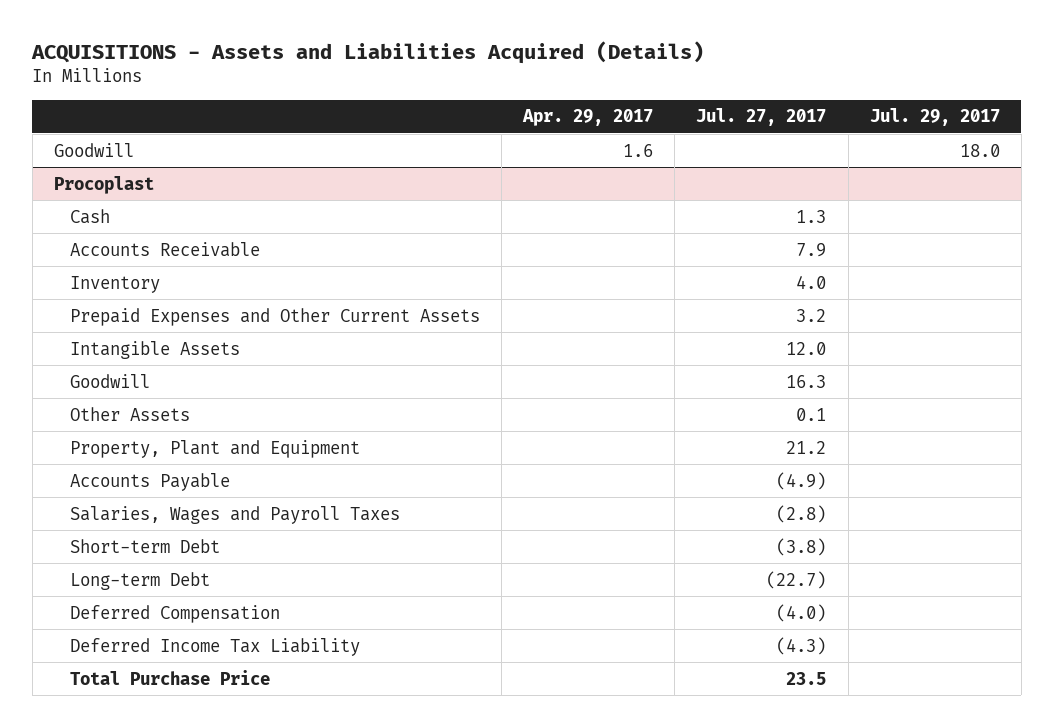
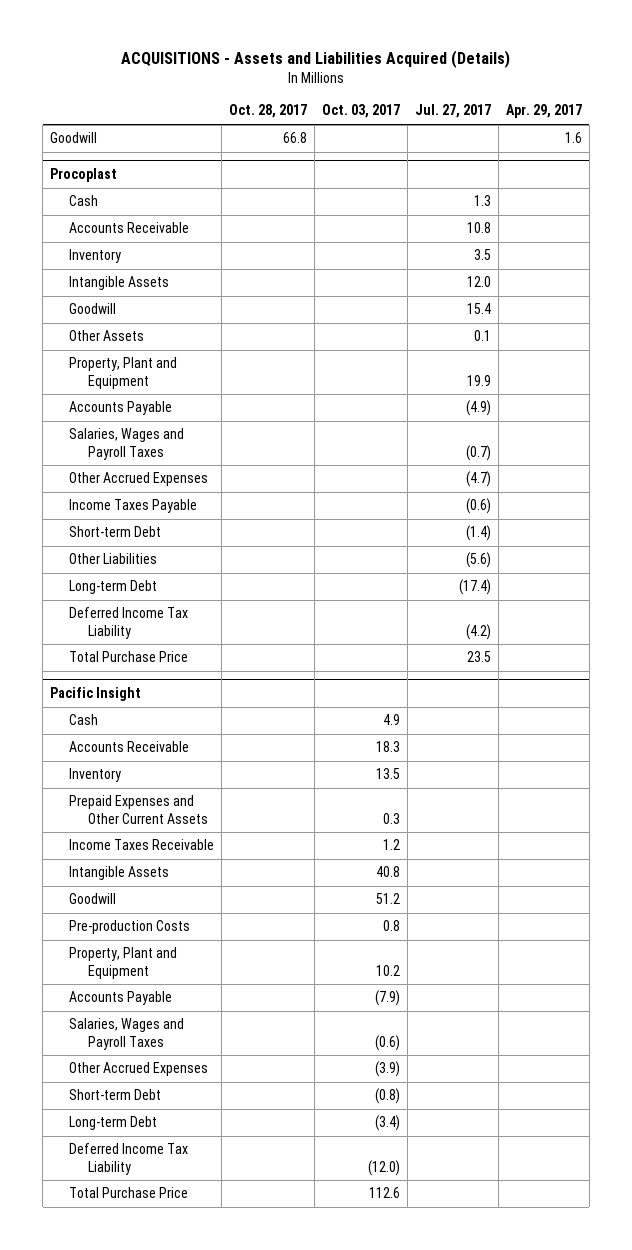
[869,108,1000,127] Jul. 29, 2017 -> none
none -> [229,104,308,119] Oct. 28, 2017
none -> [322,104,401,119] Oct. 03, 2017
[70,307,481,326] Prepaid Expenses and Other Current Assets -> none
[796,242,827,257] 7.9 -> [467,222,492,234] 10.8
[796,274,827,289] 4.0 -> [474,249,492,261] 3.5
[786,374,827,388] 16.3 -> [467,303,492,315] 15.4
[786,440,827,454] 21.2 -> [467,374,492,386] 19.9
[70,604,281,623] Deferred Compensation -> none
[776,504,827,523] (2.8) -> [466,444,492,461] (0.7)
none -> [69,472,209,487] Other Accrued Expenses
none -> [69,499,198,514] Income Taxes Payable
[776,537,827,556] (3.8) -> [466,525,492,542] (1.4)
none -> [69,553,158,565] Other Liabilities
[766,570,827,589] (22.7) -> [459,579,492,596] (17.4)
[776,636,827,655] (4.3) -> [466,623,492,640] (4.2)
none -> [50,686,142,701] Pacific Insight
none -> [69,714,99,726] Cash
none -> [69,741,190,753] Accounts Receivable
none -> [69,768,122,783] Inventory
none -> [69,795,209,824] Prepaid Expenses and Other Current Assets
none -> [69,839,215,851] Income Taxes Receivable
none -> [69,866,170,881] Intangible Assets
none -> [69,893,117,905] Goodwill
none -> [69,920,191,935] Pre-production Costs
none -> [69,947,178,979] Property, Plant and Equipment
none -> [69,991,173,1006] Accounts Payable
none -> [69,1018,185,1050] Salaries, Wages and Payroll Taxes
none -> [69,1062,209,1077] Other Accrued Expenses
none -> [69,1089,162,1101] Short-term Debt
none -> [69,1116,158,1131] Long-term Debt
none -> [69,1143,189,1175] Deferred Income Tax Liability
none -> [69,1187,189,1199] Total Purchase Price

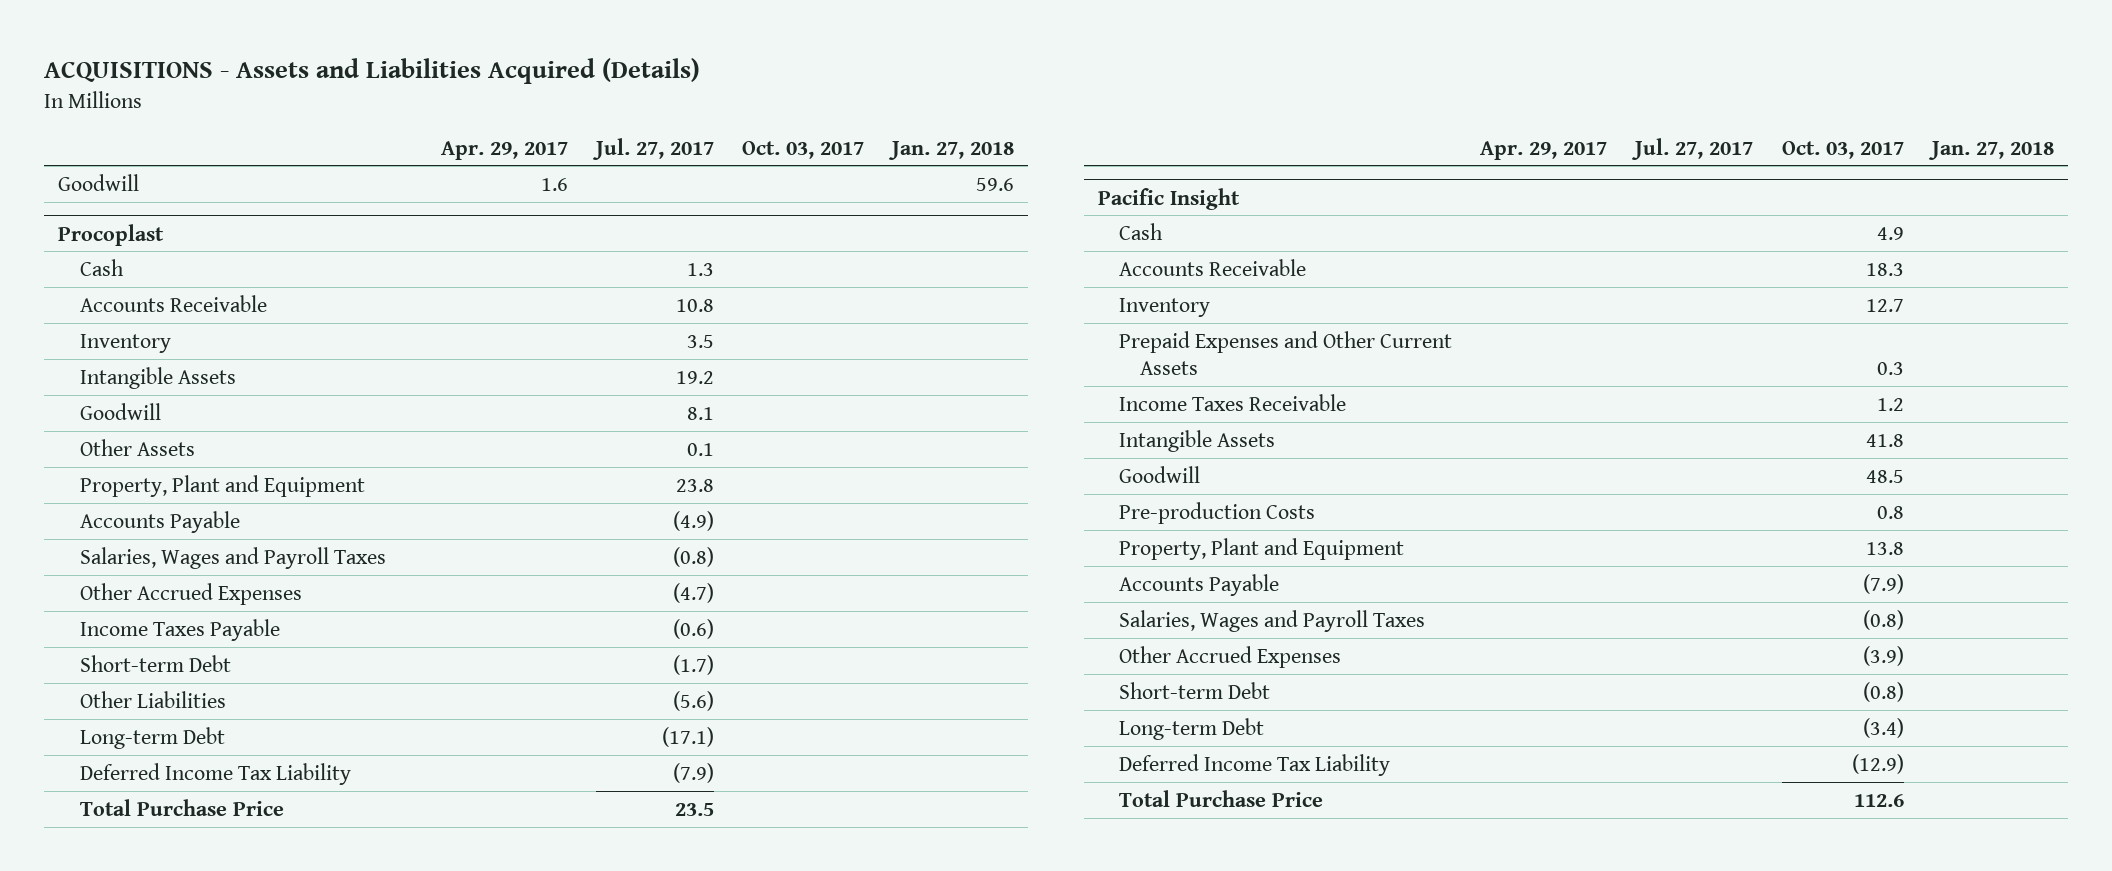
[229,104,308,119] Oct. 28, 2017 -> none
none -> [888,140,1015,160] Jan. 27, 2018
[467,276,492,288] 12.0 -> [675,370,714,384] 19.2
[467,303,492,315] 15.4 -> [686,406,714,420] 8.1
[467,374,492,386] 19.9 -> [675,478,714,492] 23.8
[466,444,492,461] (0.7) -> [672,546,714,567] (0.8)
[466,525,492,542] (1.4) -> [672,654,714,675] (1.7)
[459,579,492,596] (17.4) -> [661,726,714,747] (17.1)
[466,623,492,640] (4.2) -> [672,762,714,783] (7.9)
[376,768,401,780] 13.5 -> [1865,298,1904,312] 12.7
[376,866,401,878] 40.8 -> [1865,433,1904,447] 41.8
[376,893,401,905] 51.2 -> [1865,469,1904,483] 48.5
[376,964,401,976] 10.2 -> [1865,541,1904,555] 13.8
[375,1034,401,1051] (0.6) -> [1862,609,1904,630] (0.8)
[368,1159,401,1176] (12.0) -> [1851,753,1904,774] (12.9)

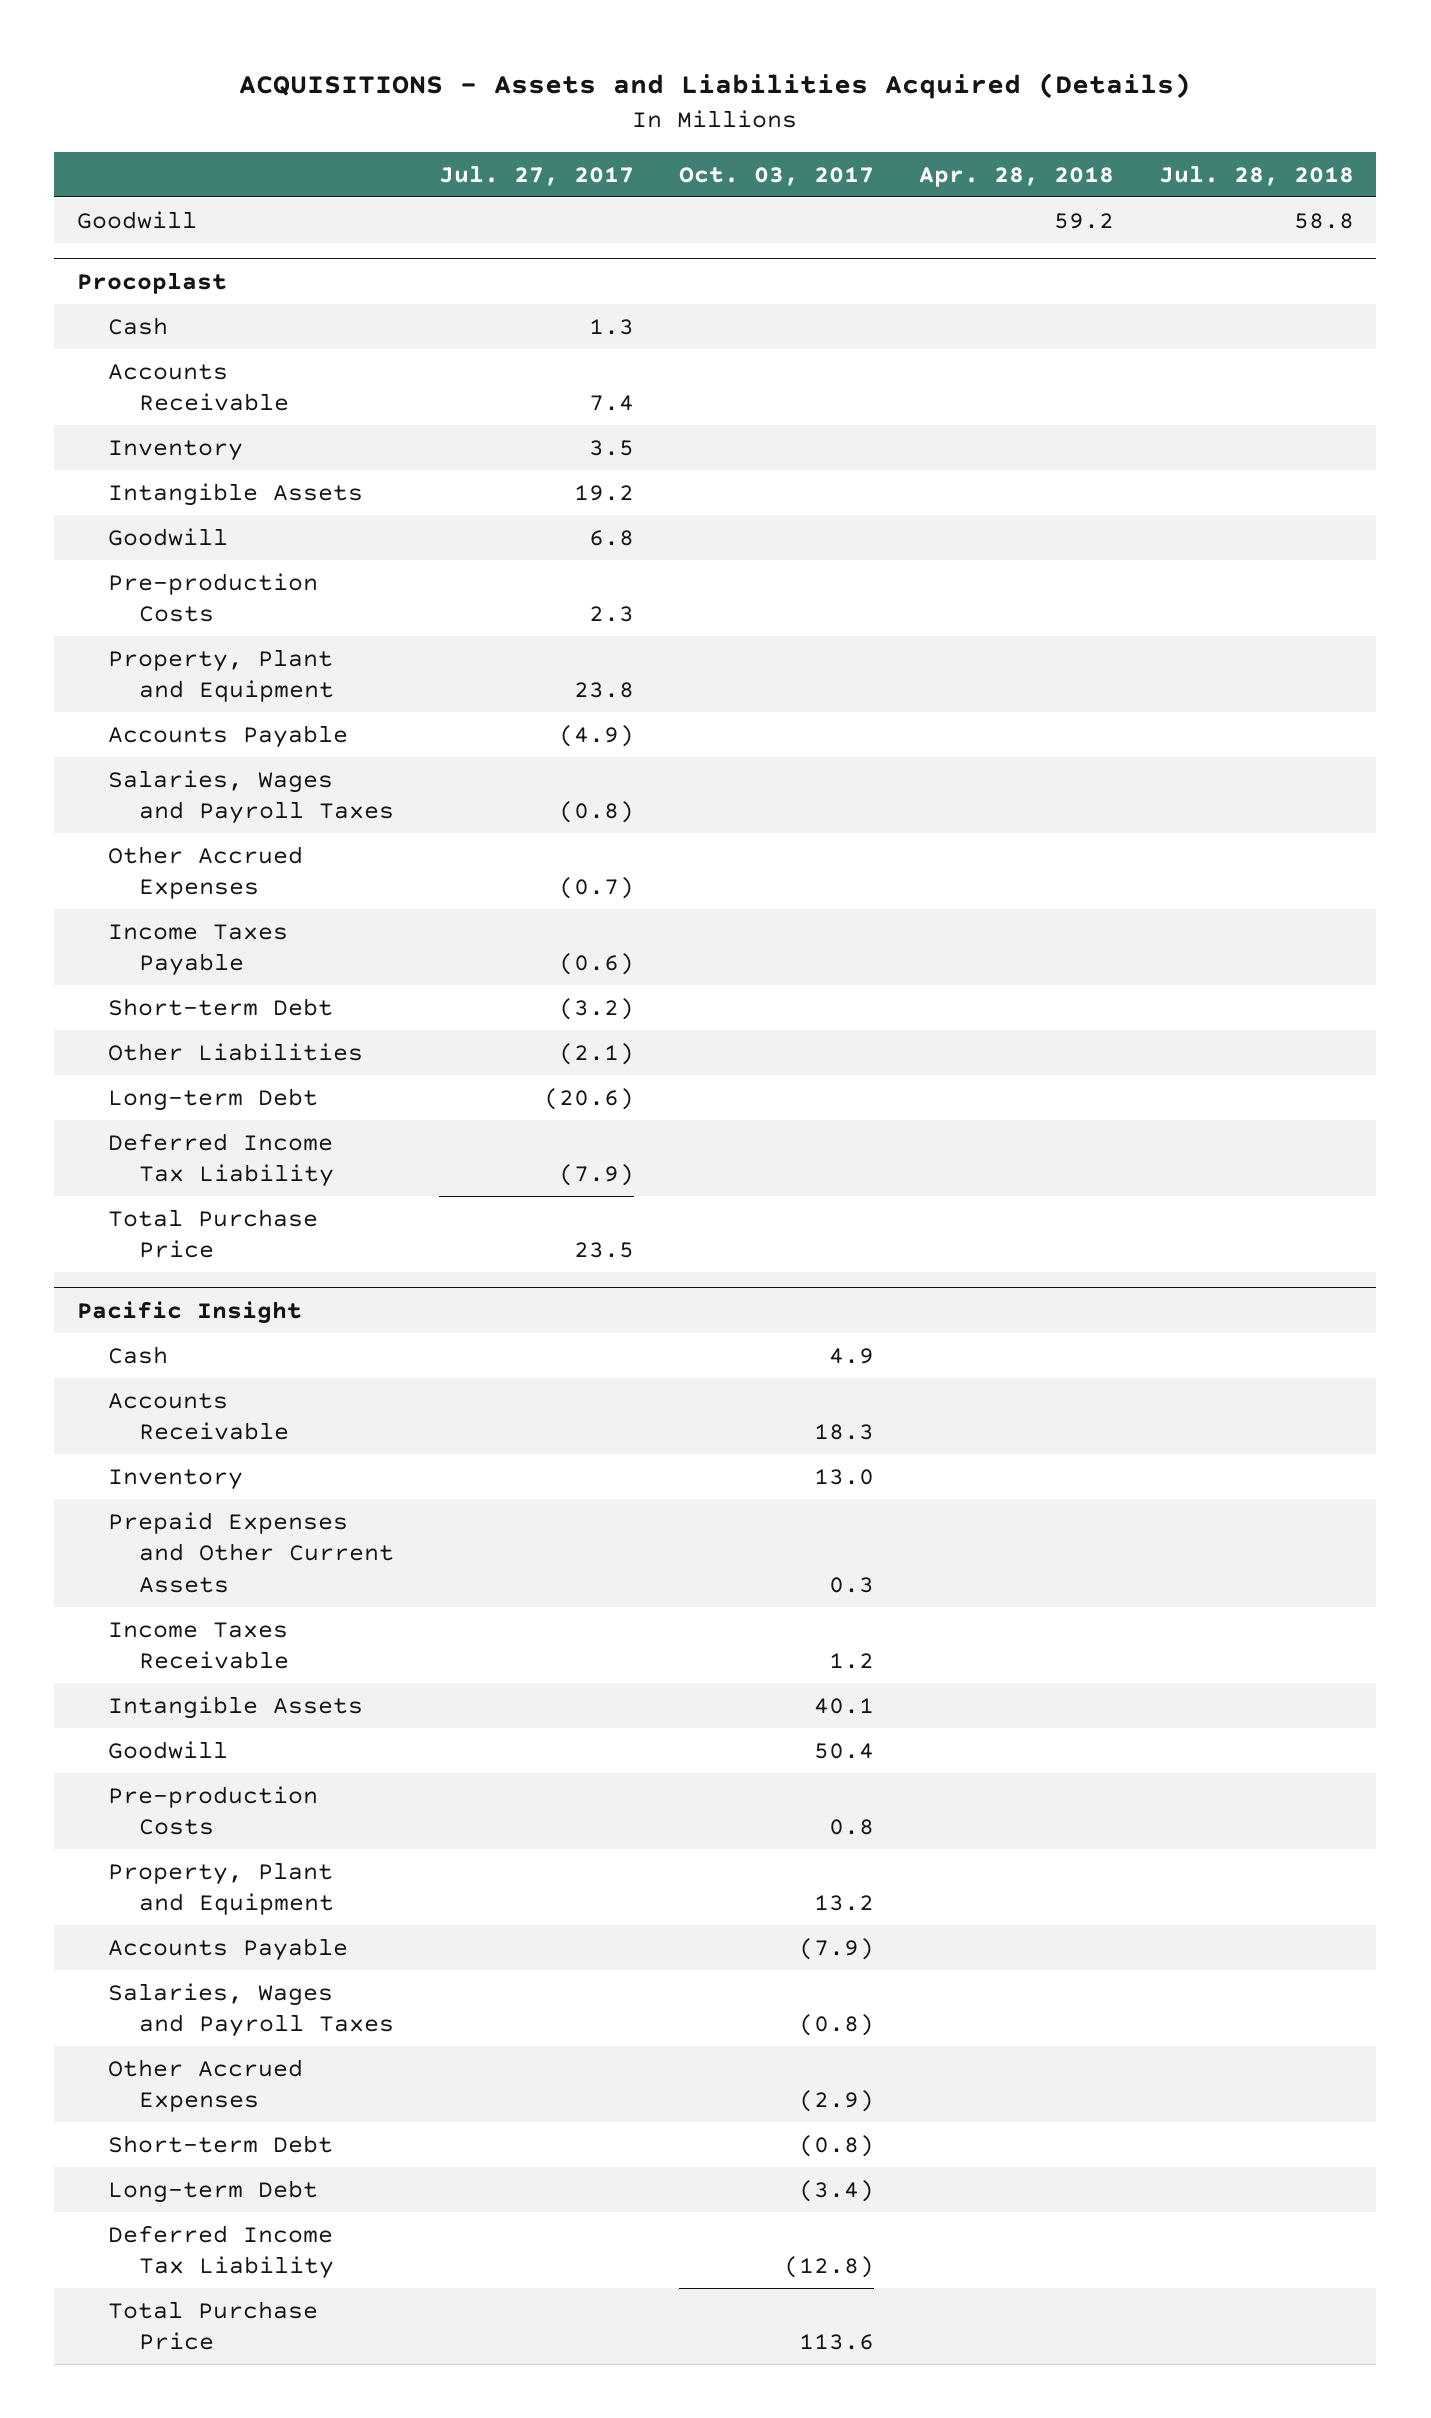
[440,140,568,160] Apr. 29, 2017 -> none
[888,140,1015,160] Jan. 27, 2018 -> none
none -> [918,166,1114,187] Apr. 28, 2018
none -> [1158,164,1354,186] Jul. 28, 2018
[675,298,714,312] 10.8 -> [589,395,635,412] 7.4
[79,438,195,456] Other Assets -> none
[686,406,714,420] 8.1 -> [589,529,635,546] 6.8
none -> [107,572,318,623] Pre-production Costs
[672,582,714,603] (4.7) -> [559,877,635,900] (0.7)
[672,654,714,675] (1.7) -> [559,997,635,1020] (3.2)
[672,690,714,711] (5.6) -> [559,1042,635,1065] (2.1)
[661,726,714,747] (17.1) -> [544,1087,635,1110] (20.6)
[1865,298,1904,312] 12.7 -> [813,1468,874,1485] 13.0
[1865,433,1904,447] 41.8 -> [813,1697,874,1714] 40.1
[1865,469,1904,483] 48.5 -> [813,1742,874,1759] 50.4
[1865,541,1904,555] 13.8 -> [813,1895,874,1912] 13.2
[1862,645,1904,666] (3.9) -> [798,2090,874,2113] (2.9)
[1851,753,1904,774] (12.9) -> [783,2256,874,2279] (12.8)
[1853,793,1904,807] 112.6 -> [798,2334,874,2351] 113.6

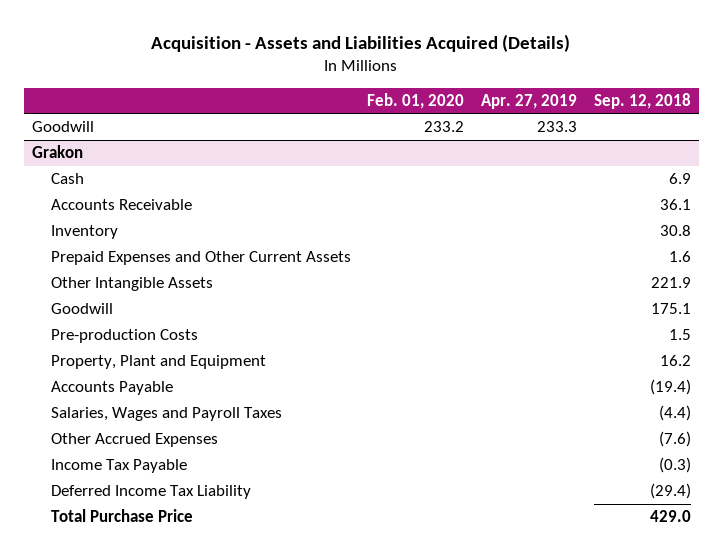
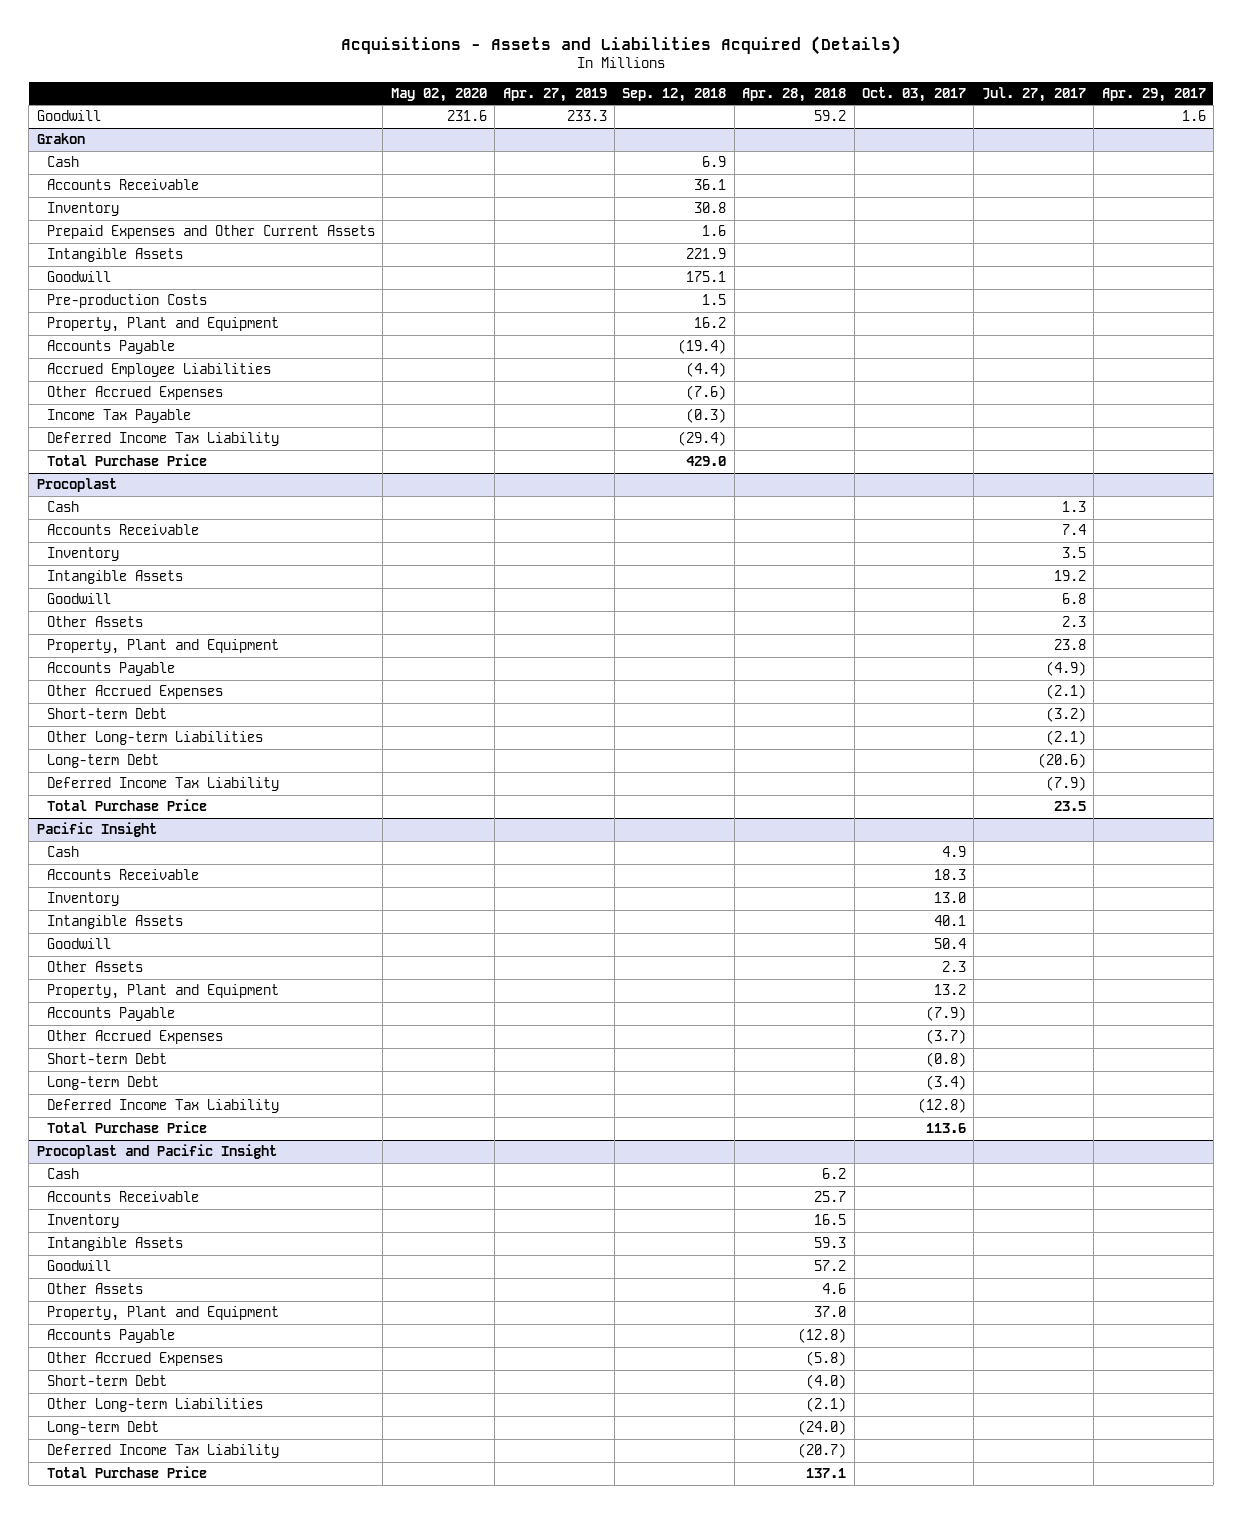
[151,34,571,53] Acquisition - Assets and Liabilities Acquired (Details) -> [341,35,902,55] Acquisitions - Assets and Liabilities Acquired (Details)
[367,92,465,109] Feb. 01, 2020 -> none
none -> [390,87,487,102] May 02, 2020
none -> [742,87,847,102] Apr. 28, 2018
none -> [861,86,966,102] Oct. 03, 2017
none -> [981,86,1086,102] Jul. 27, 2017
none -> [1101,87,1206,102] Apr. 29, 2017
[50,277,213,292] Other Intangible Assets -> [47,248,184,263] Intangible Assets
[50,407,282,422] Salaries, Wages and Payroll Taxes -> [47,363,272,378] Accrued Employee Liabilities
none -> [36,478,117,493] Procoplast
none -> [47,501,80,513] Cash
none -> [47,524,200,536] Accounts Receivable
none -> [47,547,120,562] Inventory
none -> [47,570,184,585] Intangible Assets
none -> [47,593,112,605] Goodwill
none -> [47,616,144,628] Other Assets
none -> [47,639,280,655] Property, Plant and Equipment
none -> [47,662,176,677] Accounts Payable
none -> [47,685,224,700] Other Accrued Expenses
none -> [47,708,168,720] Short-term Debt
none -> [47,731,264,746] Other Long-term Liabilities
none -> [47,754,160,769] Long-term Debt
none -> [47,777,280,792] Deferred Income Tax Liability
none -> [47,799,208,812] Total Purchase Price
none -> [36,822,157,838] Pacific Insight
none -> [47,846,80,858] Cash
none -> [47,869,200,881] Accounts Receivable
none -> [47,892,120,907] Inventory
none -> [47,915,184,930] Intangible Assets
none -> [47,938,112,950] Goodwill
none -> [47,961,144,973] Other Assets
none -> [47,984,280,1000] Property, Plant and Equipment
none -> [47,1007,176,1022] Accounts Payable
none -> [47,1030,224,1045] Other Accrued Expenses
none -> [47,1053,168,1065] Short-term Debt
none -> [47,1076,160,1091] Long-term Debt
none -> [47,1099,280,1114] Deferred Income Tax Liability
none -> [47,1121,208,1134] Total Purchase Price
none -> [36,1144,277,1160] Procoplast and Pacific Insight
none -> [47,1168,80,1180] Cash
none -> [47,1191,200,1203] Accounts Receivable
none -> [47,1214,120,1229] Inventory
none -> [47,1237,184,1252] Intangible Assets
none -> [47,1260,112,1272] Goodwill
none -> [47,1283,144,1295] Other Assets
none -> [47,1306,280,1322] Property, Plant and Equipment
none -> [47,1329,176,1344] Accounts Payable
none -> [47,1352,224,1367] Other Accrued Expenses
none -> [47,1375,168,1387] Short-term Debt
none -> [47,1398,264,1413] Other Long-term Liabilities
none -> [47,1421,160,1436] Long-term Debt
none -> [47,1444,280,1459] Deferred Income Tax Liability
none -> [47,1466,208,1479] Total Purchase Price

